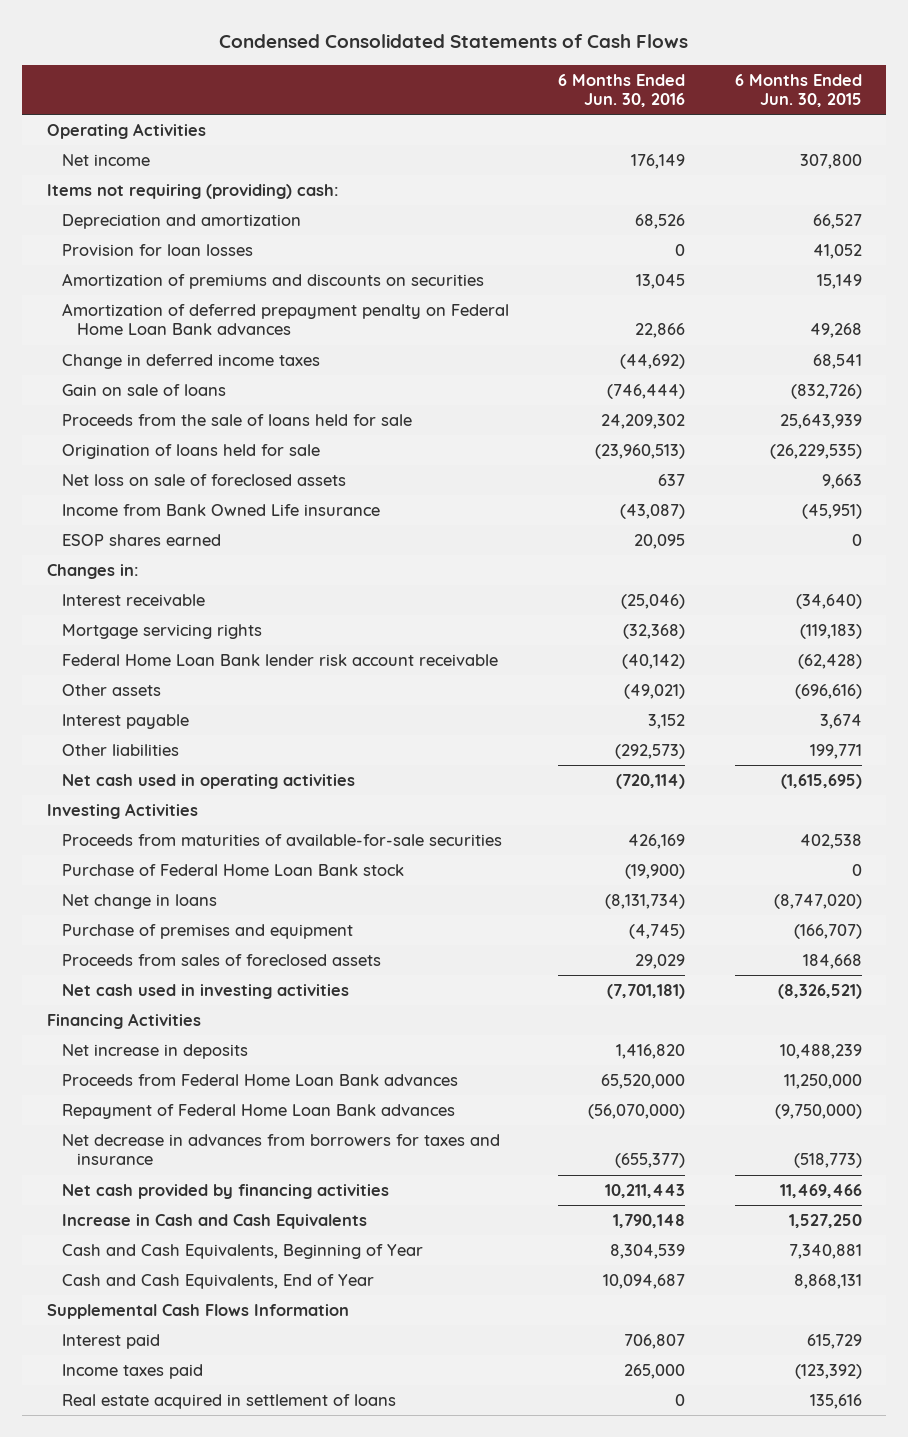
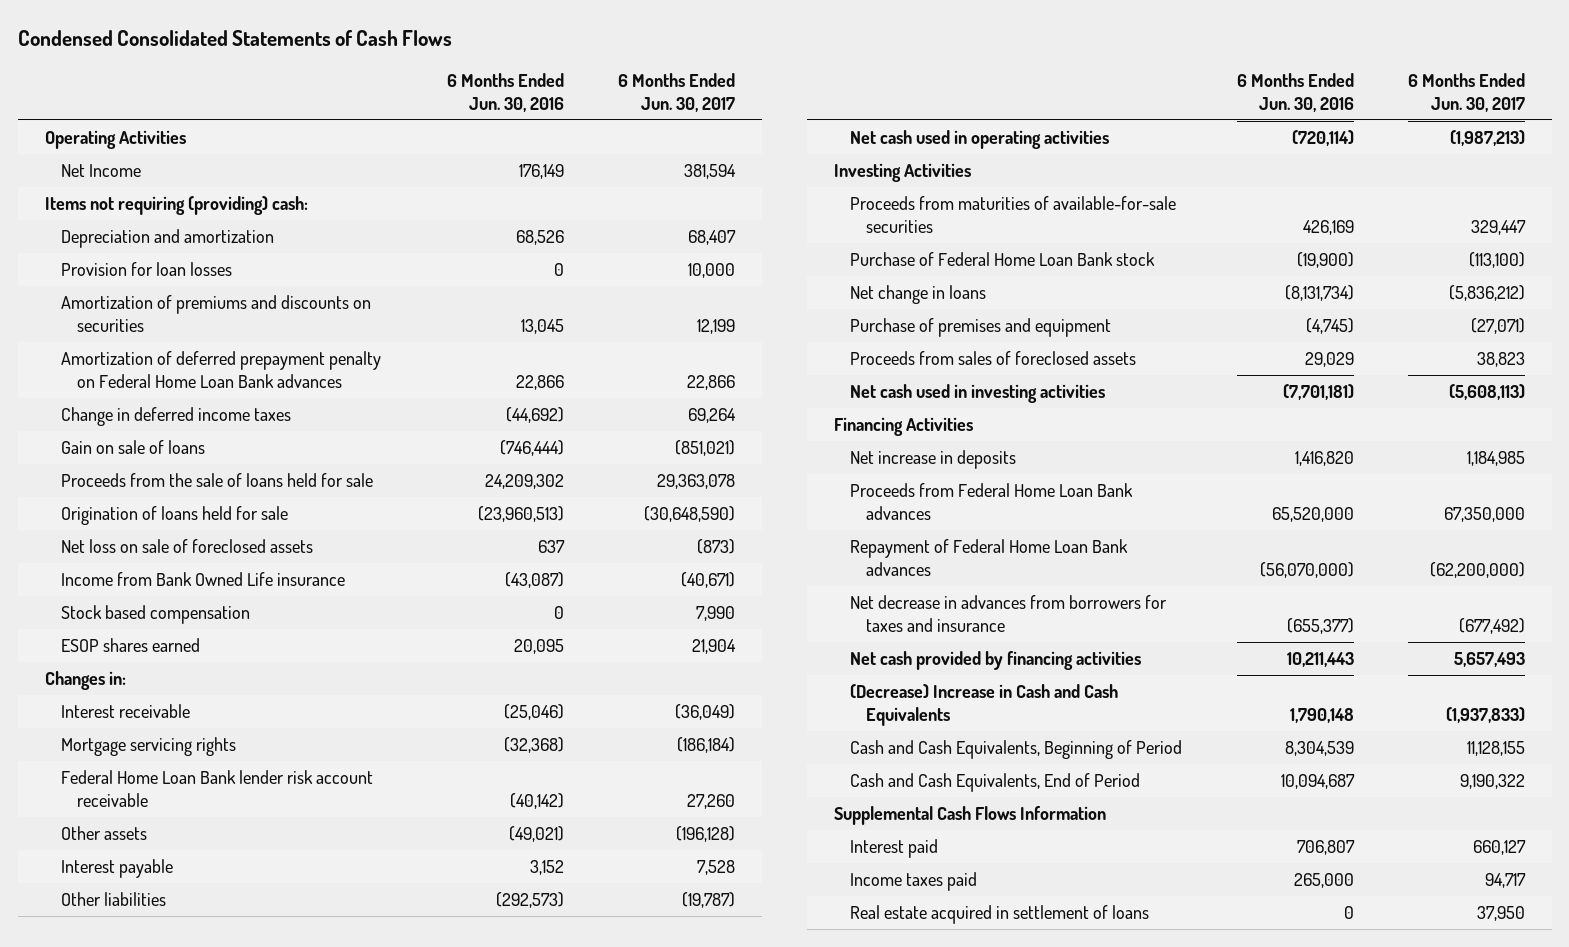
[734,73,862,108] 6 Months Ended Jun. 30, 2015 -> none
none -> [617,73,735,112] 6 Months Ended Jun. 30, 2017
[61,153,150,166] Net income -> [60,164,141,178] Net Income
none -> [60,605,250,625] Stock based compensation
[61,1213,367,1229] Increase in Cash and Cash Equivalents -> [850,684,1119,726] (Decrease) Increase in Cash and Cash Equivalents
[61,1243,423,1259] Cash and Cash Equivalents, Beginning of Year -> [850,740,1183,760] Cash and Cash Equivalents, Beginning of Period
[61,1273,374,1289] Cash and Cash Equivalents, End of Year -> [850,773,1141,793] Cash and Cash Equivalents, End of Period

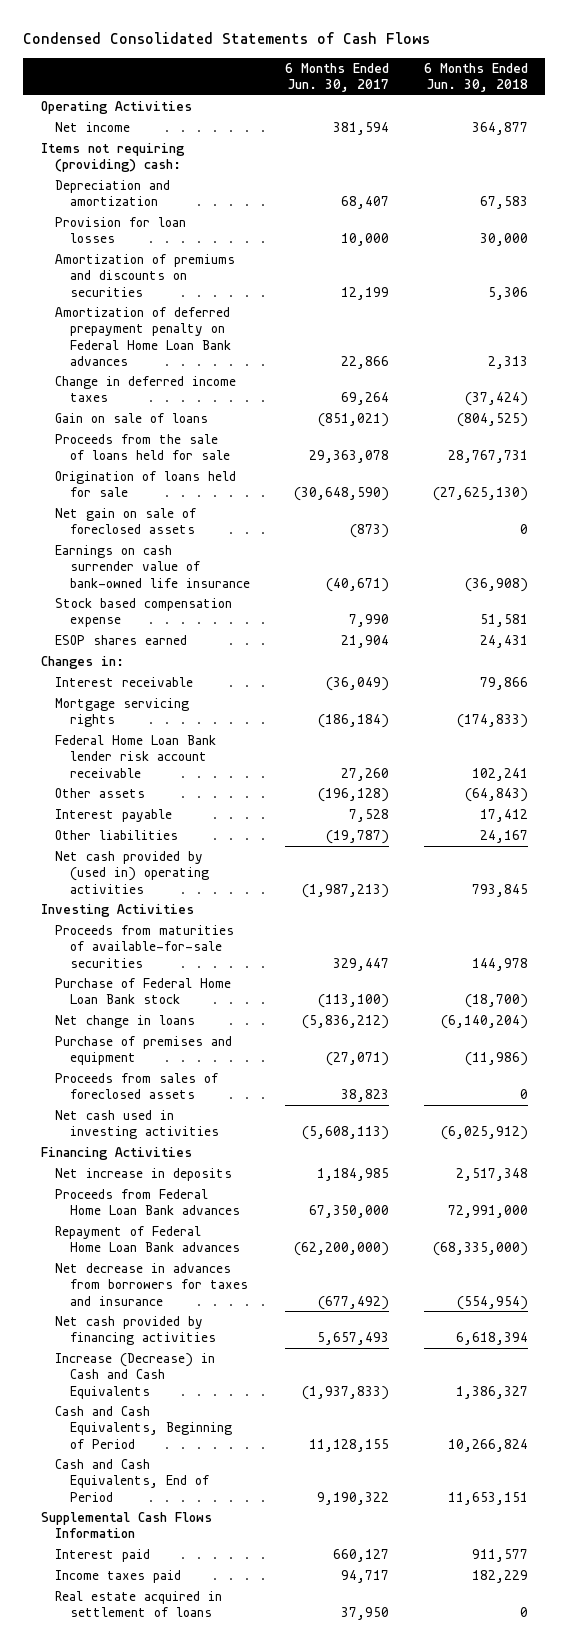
[446,73,564,112] 6 Months Ended Jun. 30, 2016 -> none
none -> [423,63,528,93] 6 Months Ended Jun. 30, 2018
[60,164,141,178] Net Income -> [55,122,131,133] Net income
[60,539,313,554] Net loss on sale of foreclosed assets -> [55,508,197,535] Net gain on sale of foreclosed assets
[60,572,345,587] Income from Bank Owned Life insurance -> [55,545,250,588] Earnings on cash surrender value of bank-owned life insurance
[60,605,250,625] Stock based compensation -> [55,598,233,628] Stock based compensation expense
[850,130,1110,150] Net cash used in operating activities -> [55,851,209,894] Net cash provided by (used in) operating activities
[850,684,1119,726] (Decrease) Increase in Cash and Cash Equivalents -> [55,1353,216,1399] Increase (Decrease) in Cash and Cash Equivalents

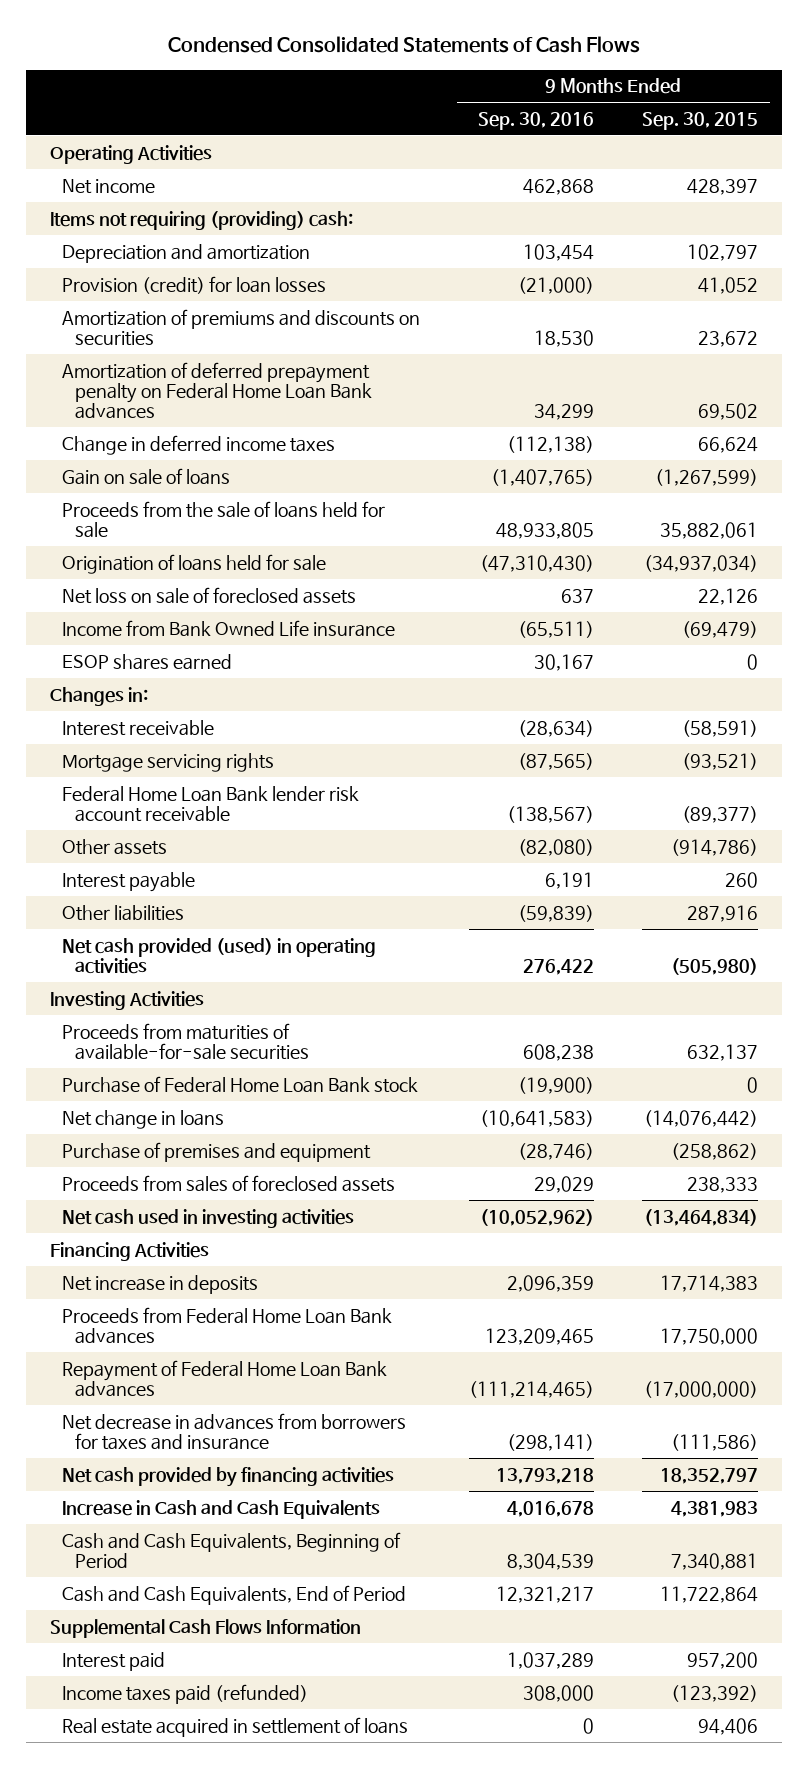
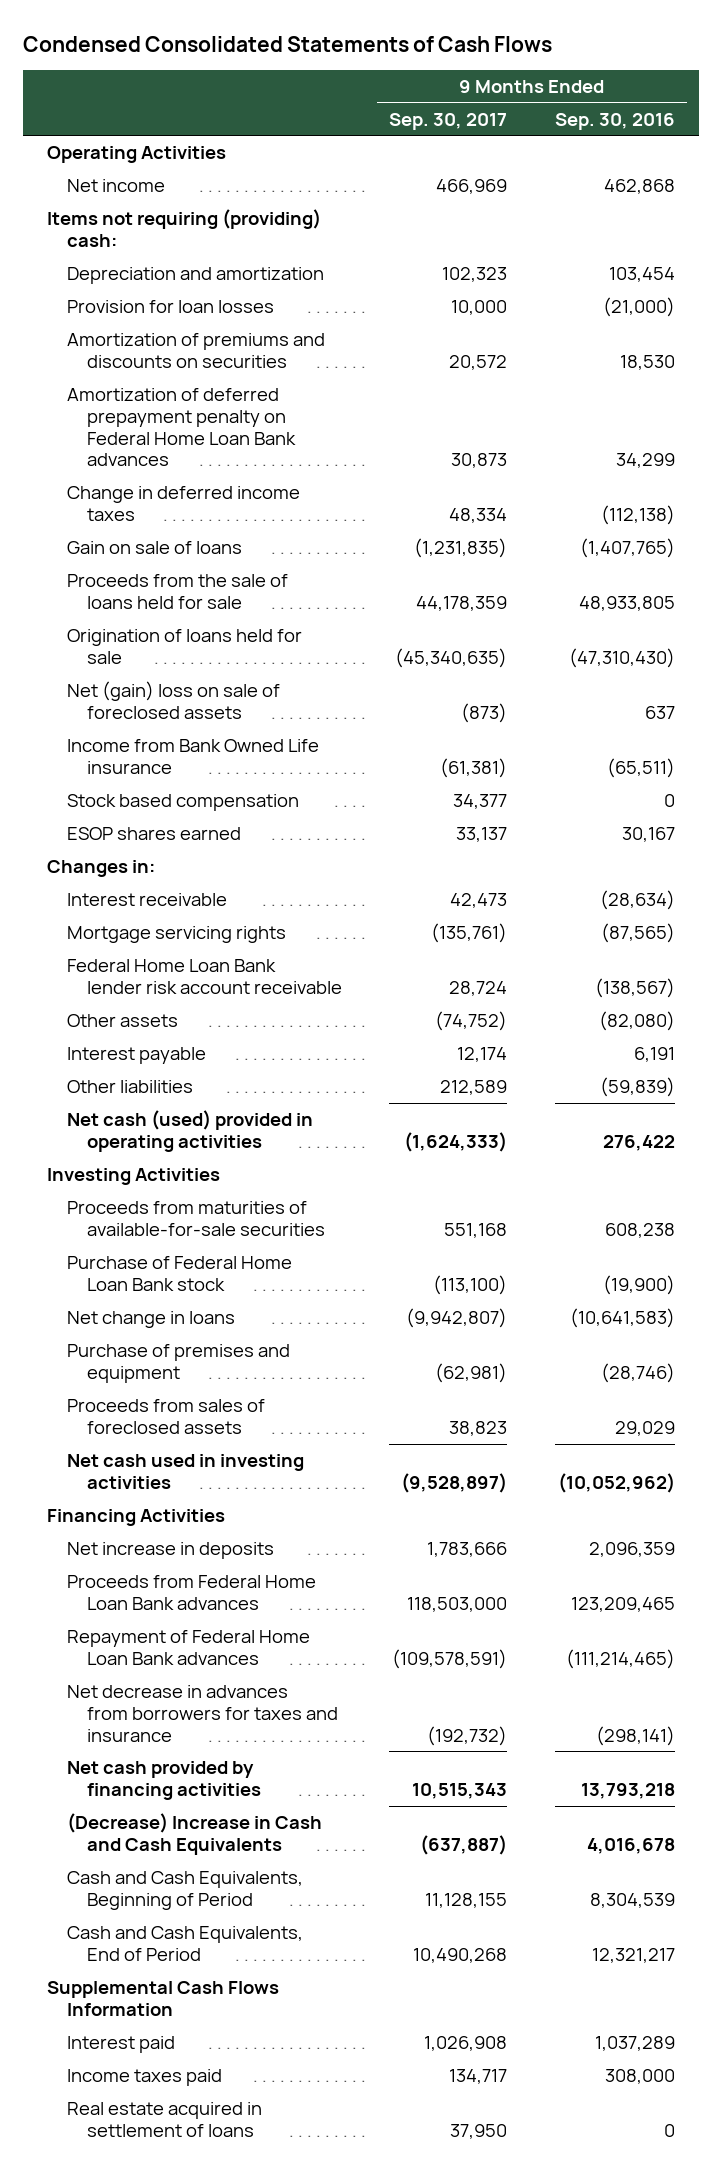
[642,111,759,130] Sep. 30, 2015 -> none
none -> [389,112,508,130] Sep. 30, 2017
[62,275,327,294] Provision (credit) for loan losses -> [66,300,274,314] Provision for loan losses
[62,586,357,604] Net loss on sale of foreclosed assets -> [66,681,280,719] Net (gain) loss on sale of foreclosed assets
none -> [66,794,299,812] Stock based compensation
[62,937,377,974] Net cash provided (used) in operating activities -> [66,1110,313,1152] Net cash (used) provided in operating activities
[62,1499,381,1519] Increase in Cash and Cash Equivalents -> [66,1813,322,1855] (Decrease) Increase in Cash and Cash Equivalents
[62,1683,309,1704] Income taxes paid (refunded) -> [66,2069,222,2087] Income taxes paid

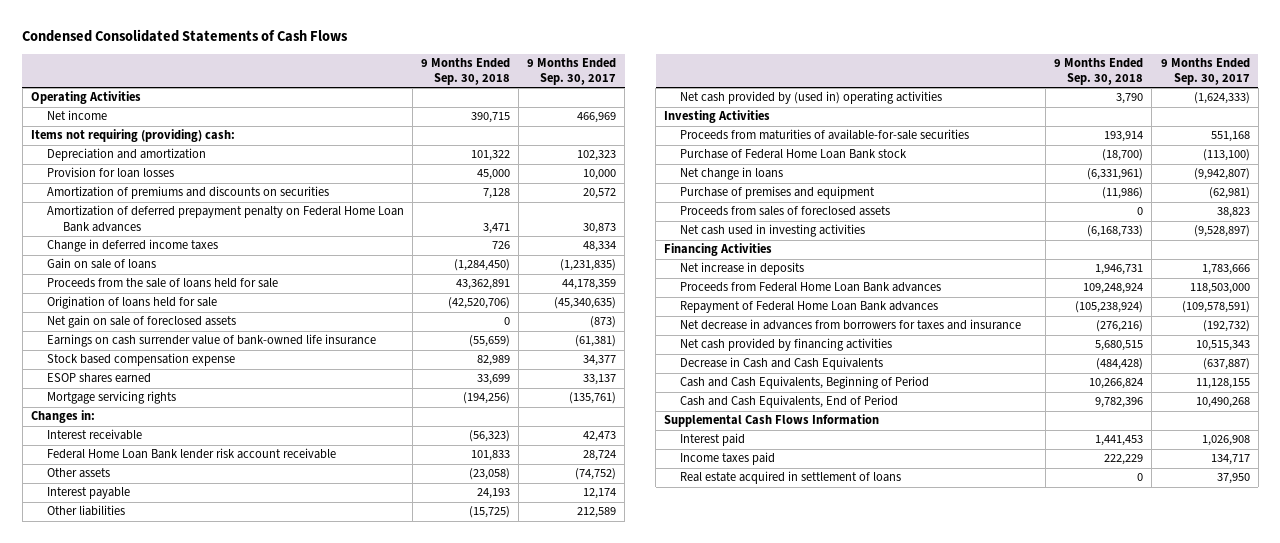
[554,112,675,130] Sep. 30, 2016 -> none
none -> [421,58,511,86] 9 Months Ended Sep. 30, 2018
[66,681,280,719] Net (gain) loss on sale of foreclosed assets -> [46,315,236,329] Net gain on sale of foreclosed assets
[66,739,319,774] Income from Bank Owned Life insurance -> [46,334,376,348] Earnings on cash surrender value of bank-owned life insurance
[66,794,299,812] Stock based compensation -> [46,353,235,367] Stock based compensation expense
[66,926,286,944] Mortgage servicing rights -> [46,391,176,405] Mortgage servicing rights
[66,1110,313,1152] Net cash (used) provided in operating activities -> [680,91,943,105] Net cash provided by (used in) operating activities
[66,1813,322,1855] (Decrease) Increase in Cash and Cash Equivalents -> [680,357,884,371] Decrease in Cash and Cash Equivalents

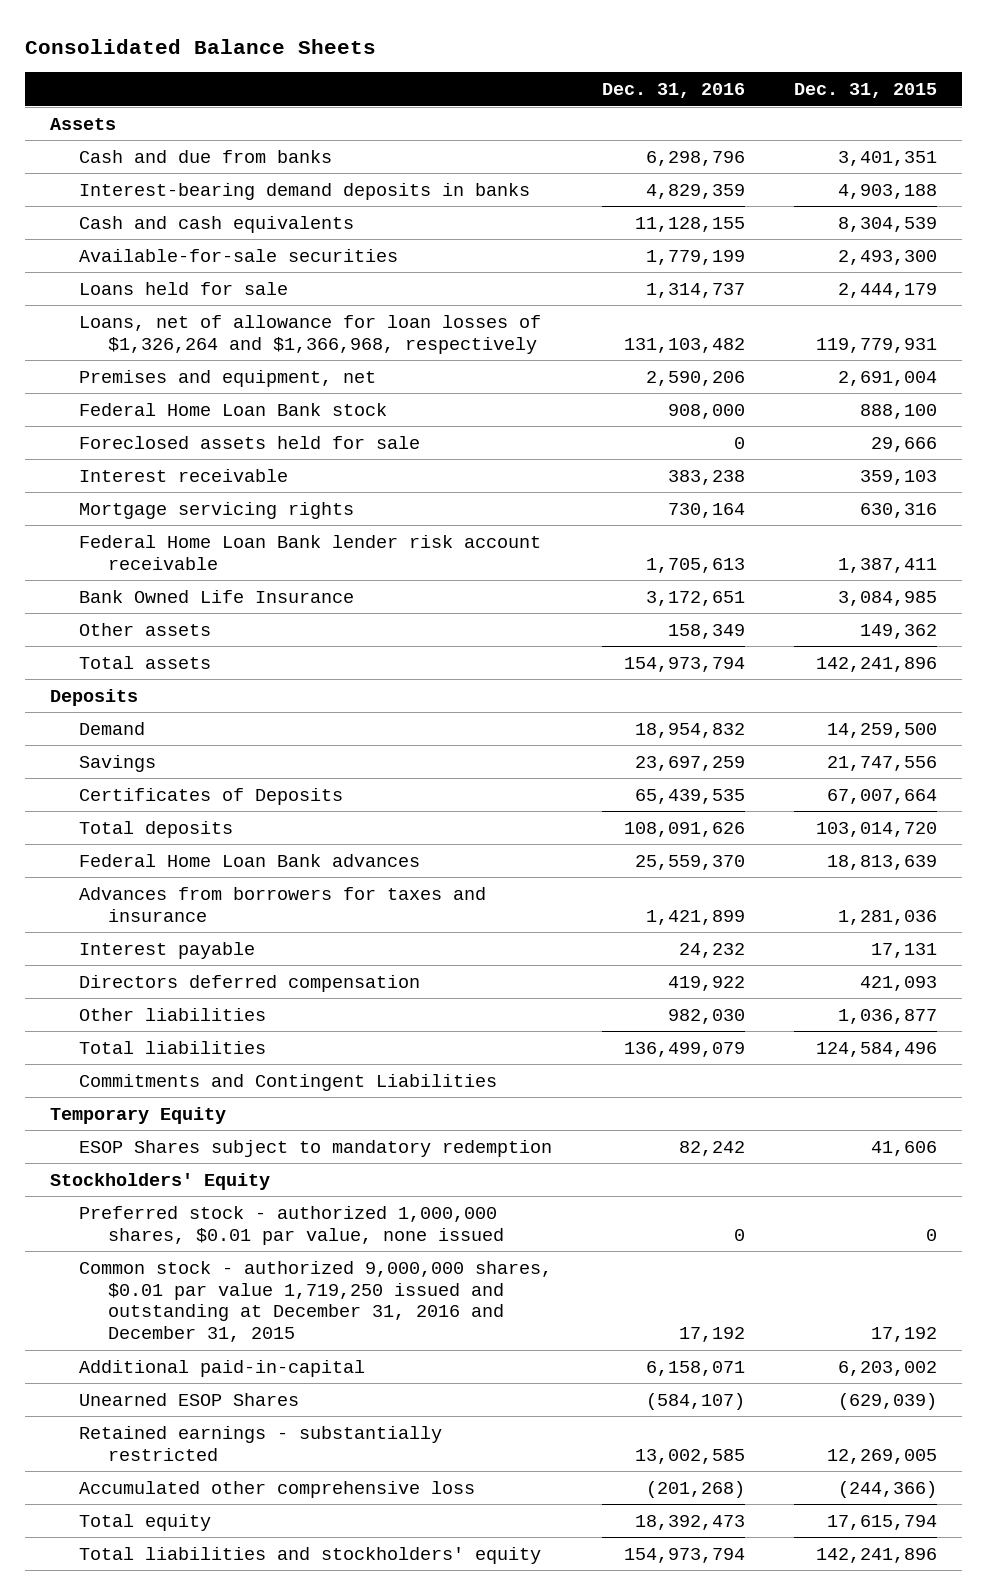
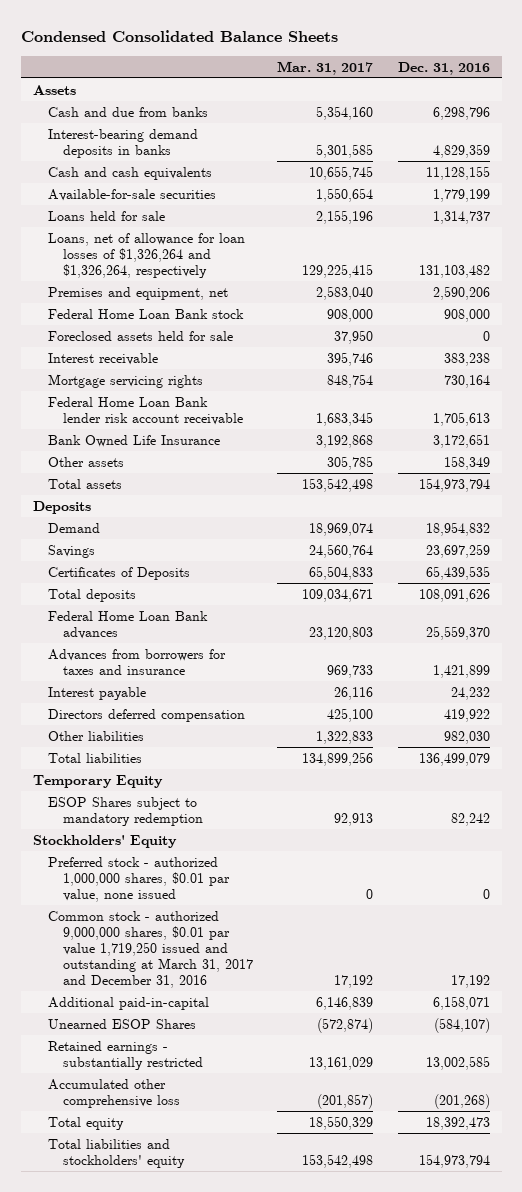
[25,38,377,54] Consolidated Balance Sheets -> [20,30,338,43] Condensed Consolidated Balance Sheets
[794,83,938,99] Dec. 31, 2015 -> none
none -> [277,60,374,75] Mar. 31, 2017
[79,314,542,354] Loans, net of allowance for loan losses of $1,326,264 and $1,366,968, respectively -> [47,232,245,278] Loans, net of allowance for loan losses of $1,326,264 and $1,326,264, respectively
[79,1073,498,1091] Commitments and Contingent Liabilities -> none
[79,1260,553,1343] Common stock - authorized 9,000,000 shares, $0.01 par value 1,719,250 issued and outstanding at December 31, 2016 and December 31, 2015 -> [47,910,253,988] Common stock - authorized 9,000,000 shares, $0.01 par value 1,719,250 issued and outstanding at March 31, 2017 and December 31, 2016

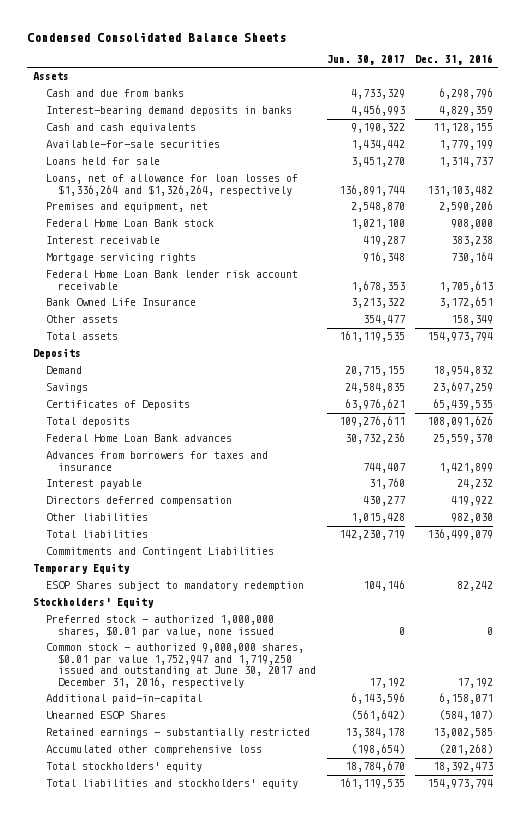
[277,60,374,75] Mar. 31, 2017 -> none
none -> [326,55,405,66] Jun. 30, 2017
[47,232,245,278] Loans, net of allowance for loan losses of $1,326,264 and $1,326,264, respectively -> [45,174,298,196] Loans, net of allowance for loan losses of $1,336,264 and $1,326,264, respectively
[47,330,233,341] Foreclosed assets held for sale -> none
none -> [45,547,274,558] Commitments and Contingent Liabilities
[47,910,253,988] Common stock - authorized 9,000,000 shares, $0.01 par value 1,719,250 issued and outstanding at March 31, 2017 and December 31, 2016 -> [45,643,317,688] Common stock - authorized 9,000,000 shares, $0.01 par value 1,752,947 and 1,719,250 issued and outstanding at June 30, 2017 and December 31, 2016, respectively
[47,1116,124,1130] Total equity -> [45,762,202,773] Total stockholders' equity

